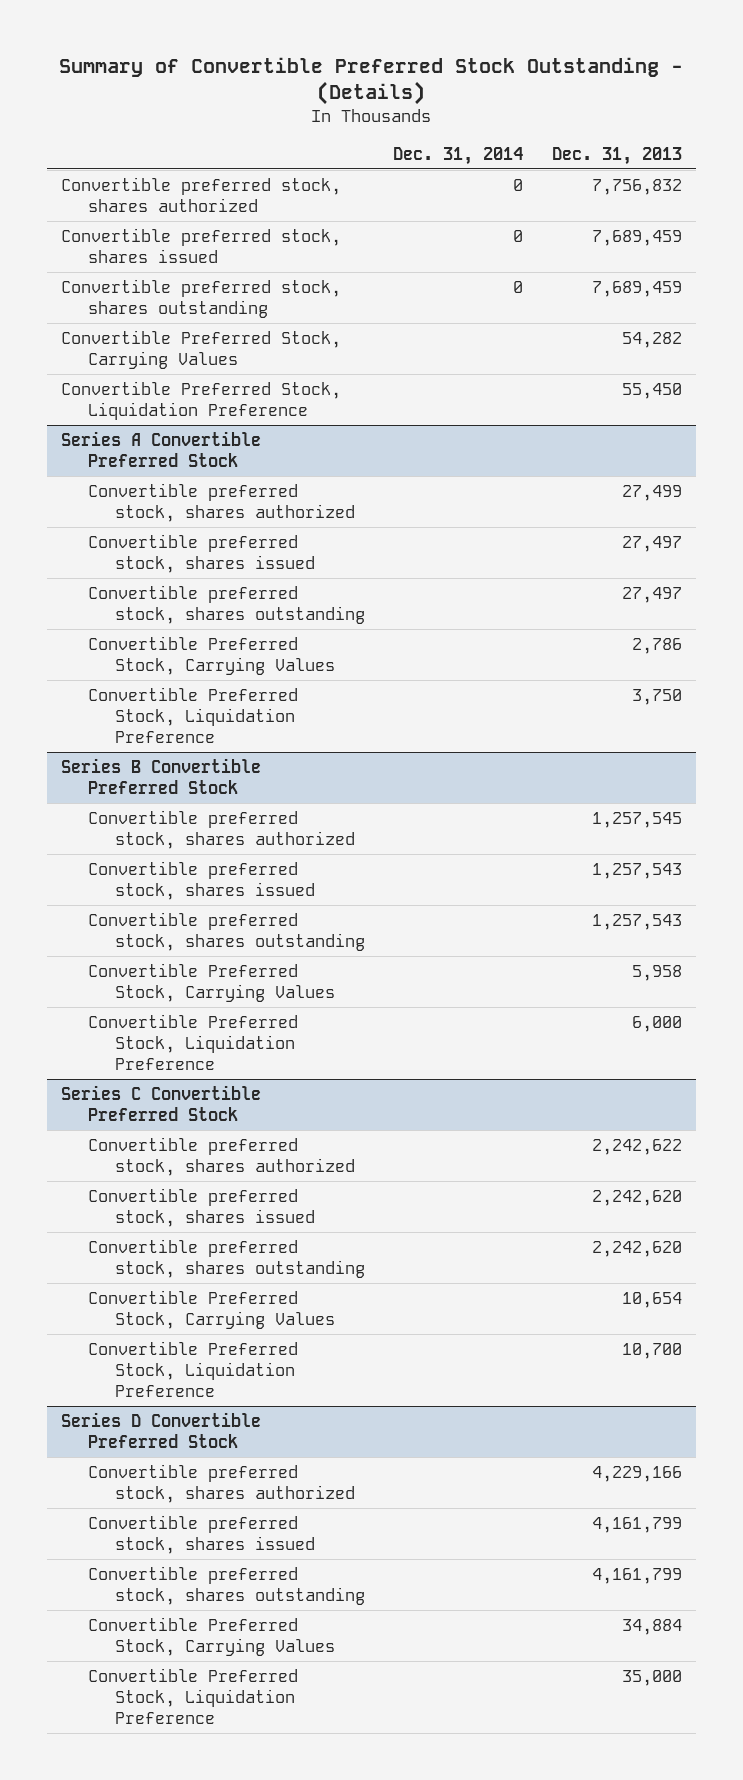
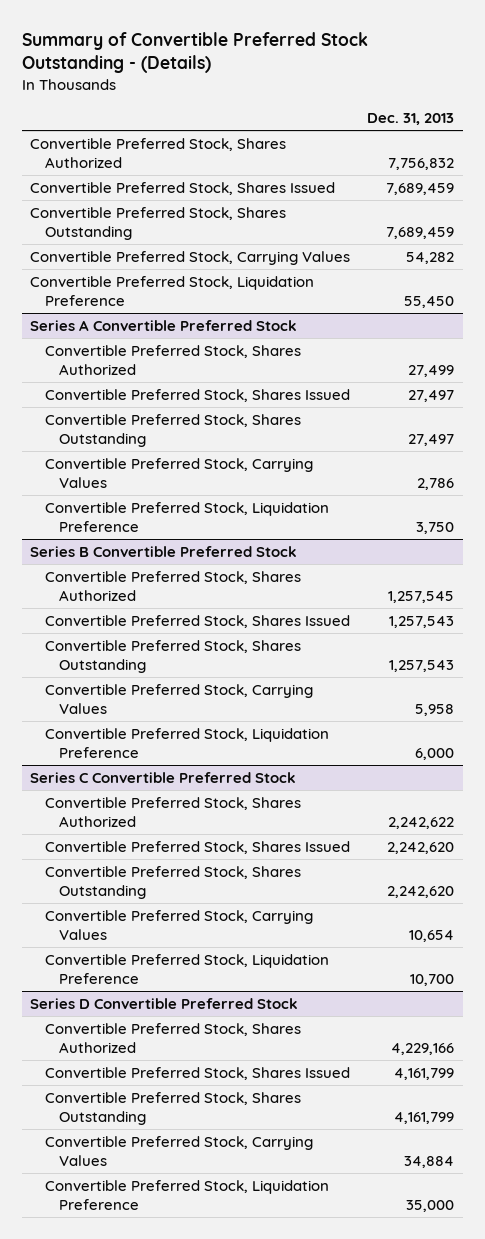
[393,146,524,165] Dec. 31, 2014 -> none
[61,177,342,212] Convertible preferred stock, shares authorized -> [30,138,287,169] Convertible Preferred Stock, Shares Authorized
[61,228,342,263] Convertible preferred stock, shares issued -> [30,182,336,196] Convertible Preferred Stock, Shares Issued
[61,279,342,318] Convertible preferred stock, shares outstanding -> [30,207,287,241] Convertible Preferred Stock, Shares Outstanding
[87,483,355,522] Convertible preferred stock, shares authorized -> [44,345,301,376] Convertible Preferred Stock, Shares Authorized
[87,534,315,573] Convertible preferred stock, shares issued -> [44,389,350,403] Convertible Preferred Stock, Shares Issued
[87,585,365,624] Convertible preferred stock, shares outstanding -> [44,414,301,448] Convertible Preferred Stock, Shares Outstanding
[87,810,355,849] Convertible preferred stock, shares authorized -> [44,571,301,602] Convertible Preferred Stock, Shares Authorized
[87,861,315,900] Convertible preferred stock, shares issued -> [44,615,350,629] Convertible Preferred Stock, Shares Issued
[87,912,365,951] Convertible preferred stock, shares outstanding -> [44,640,301,674] Convertible Preferred Stock, Shares Outstanding
[87,1137,355,1176] Convertible preferred stock, shares authorized -> [44,797,301,828] Convertible Preferred Stock, Shares Authorized
[87,1188,315,1227] Convertible preferred stock, shares issued -> [44,841,350,855] Convertible Preferred Stock, Shares Issued
[87,1239,365,1278] Convertible preferred stock, shares outstanding -> [44,866,301,900] Convertible Preferred Stock, Shares Outstanding
[87,1464,355,1503] Convertible preferred stock, shares authorized -> [44,1023,301,1054] Convertible Preferred Stock, Shares Authorized
[87,1515,315,1554] Convertible preferred stock, shares issued -> [44,1067,350,1081] Convertible Preferred Stock, Shares Issued
[87,1566,365,1605] Convertible preferred stock, shares outstanding -> [44,1092,301,1126] Convertible Preferred Stock, Shares Outstanding

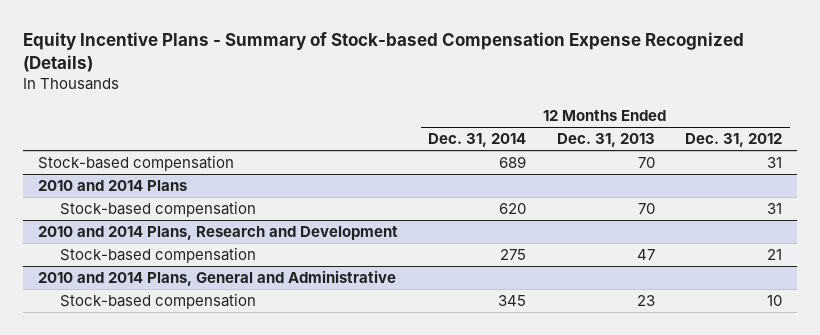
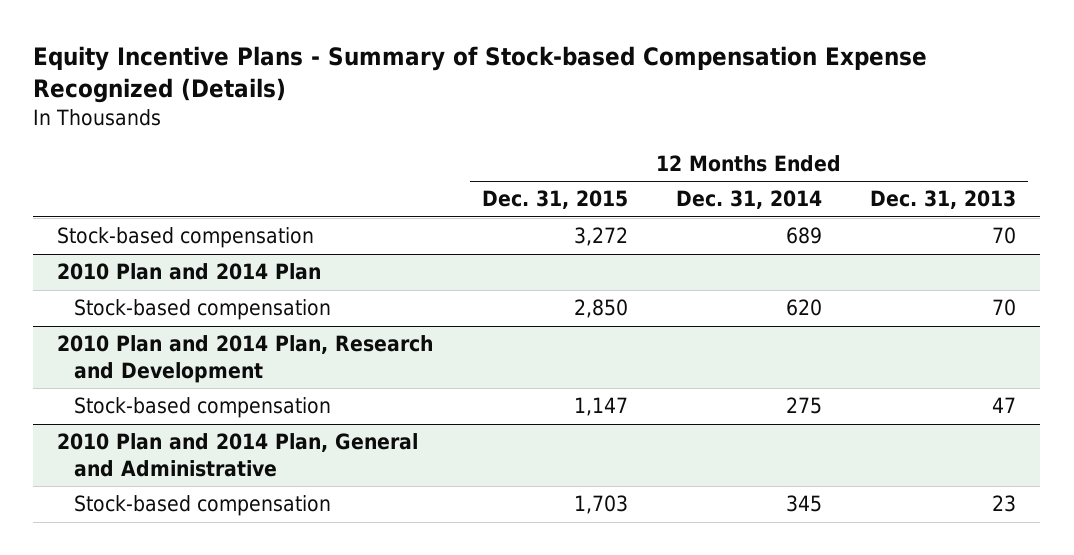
[685,133,783,148] Dec. 31, 2012 -> none
none -> [481,190,628,210] Dec. 31, 2015
[37,180,187,192] 2010 and 2014 Plans -> [57,263,322,281] 2010 Plan and 2014 Plan
[37,226,398,241] 2010 and 2014 Plans, Research and Development -> [57,335,434,383] 2010 Plan and 2014 Plan, Research and Development
[37,270,396,287] 2010 and 2014 Plans, General and Administrative -> [57,433,419,477] 2010 Plan and 2014 Plan, General and Administrative

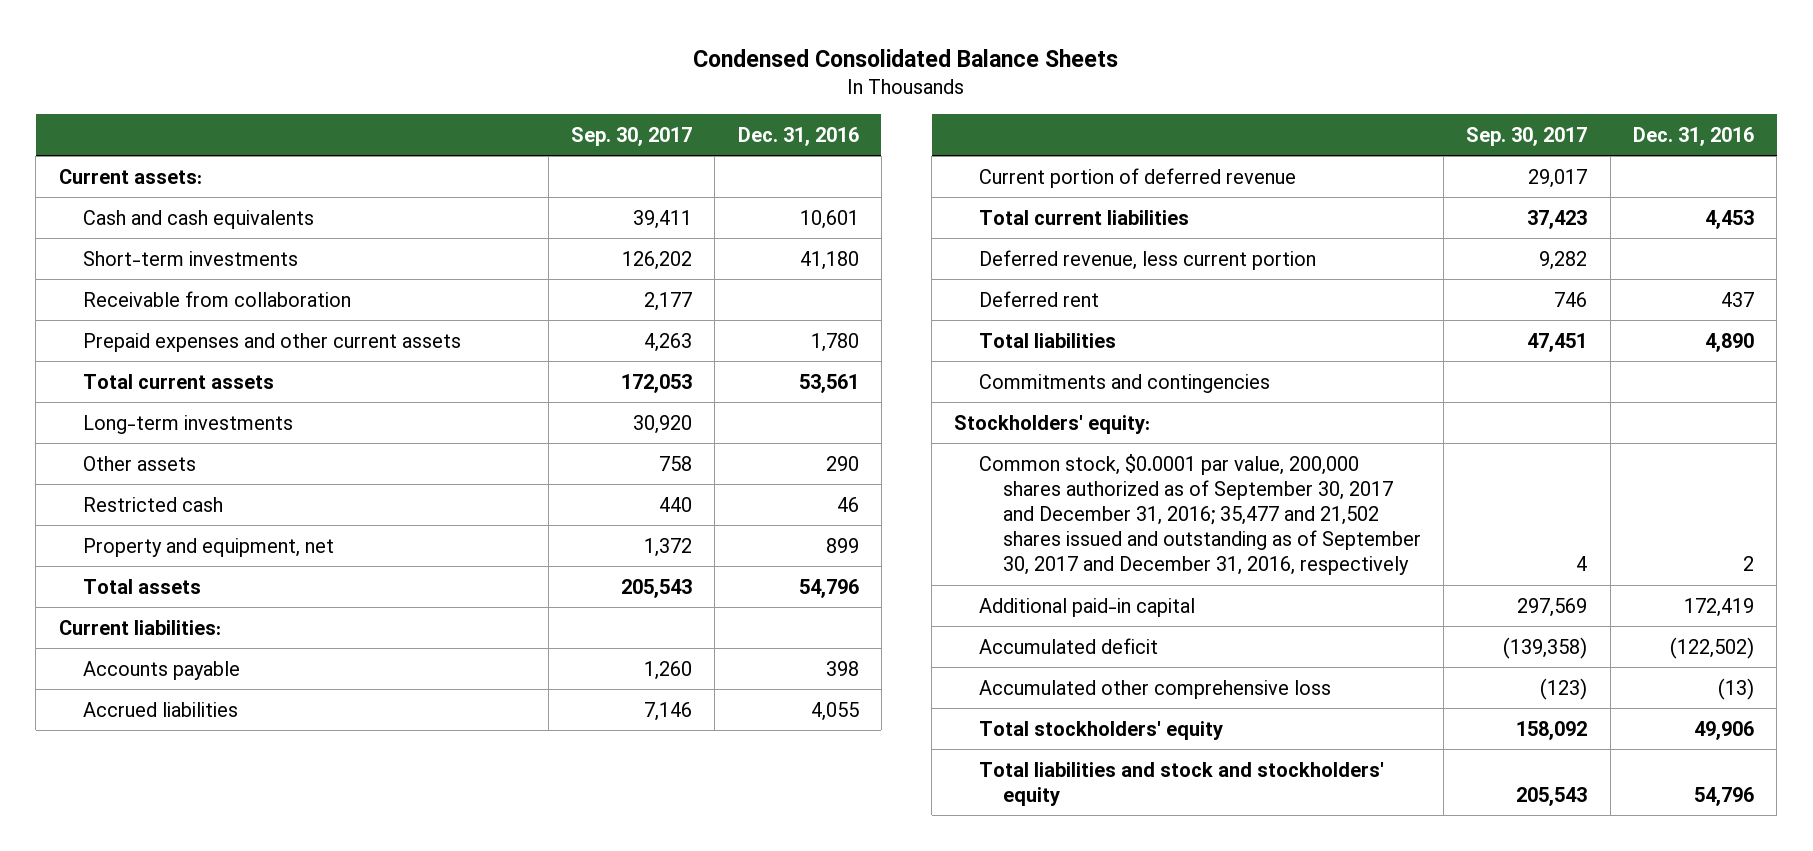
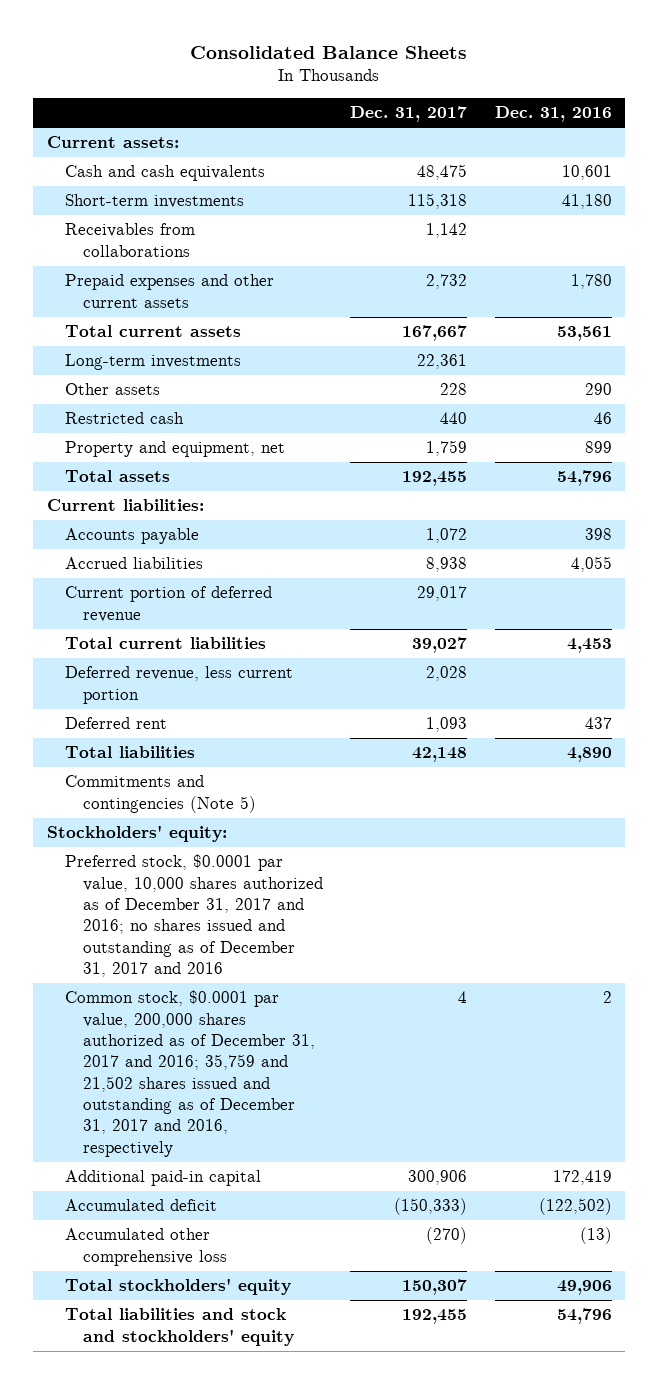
[693,49,1119,68] Condensed Consolidated Balance Sheets -> [190,46,468,60] Consolidated Balance Sheets
[570,126,692,146] Sep. 30, 2017 -> none
none -> [350,106,468,123] Dec. 31, 2017
[83,290,352,307] Receivable from collaboration -> [65,223,196,257] Receivables from collaborations
[978,373,1270,393] Commitments and contingencies -> [65,775,257,813] Commitments and contingencies (Note 5)
none -> [65,854,324,978] Preferred stock, $0.0001 par value, 10,000 shares authorized as of December 31, 2017 and 2016; no shares issued and outstanding as of December 31, 2017 and 2016
[978,453,1421,576] Common stock, $0.0001 par value, 200,000 shares authorized as of September 30, 2017 and December 31, 2016; 35,477 and 21,502 shares issued and outstanding as of September 30, 2017 and December 31, 2016, respectively -> [65,990,316,1157] Common stock, $0.0001 par value, 200,000 shares authorized as of December 31, 2017 and 2016; 35,759 and 21,502 shares issued and outstanding as of December 31, 2017 and 2016, respectively

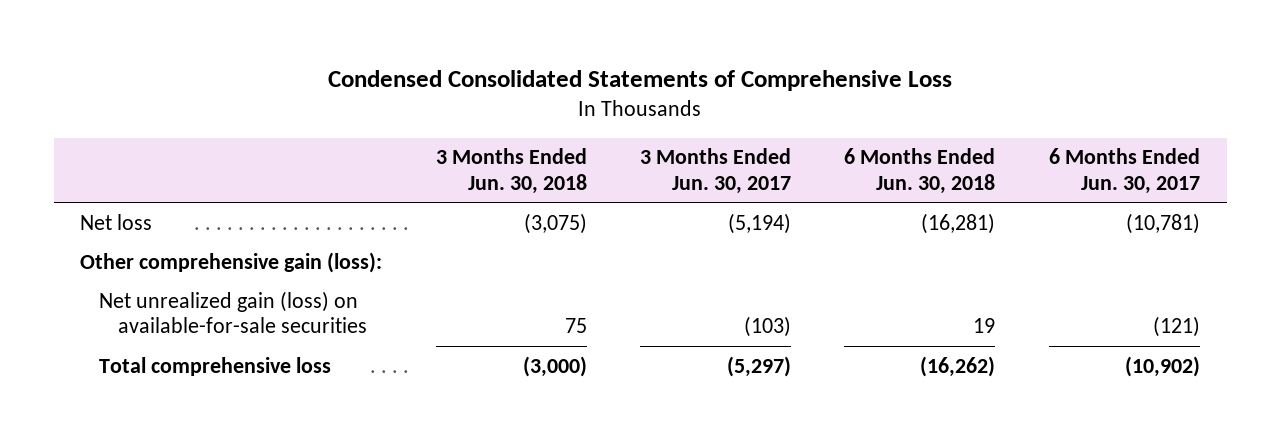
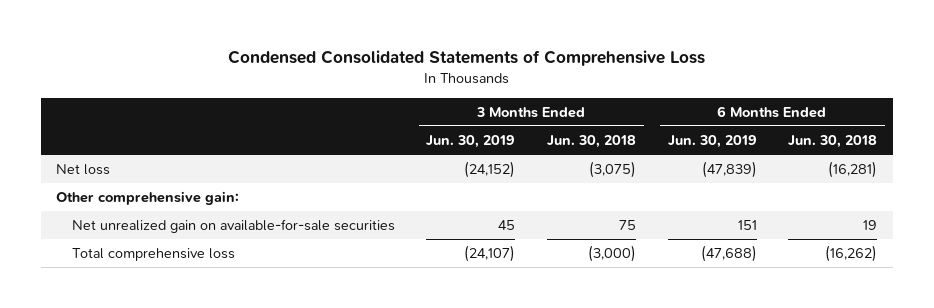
[640,148,792,194] 3 Months Ended Jun. 30, 2017 -> none
[1048,148,1200,194] 6 Months Ended Jun. 30, 2017 -> none
none -> [426,134,516,148] Jun. 30, 2019
none -> [667,134,757,148] Jun. 30, 2019
[80,251,383,273] Other comprehensive gain (loss): -> [56,191,240,206] Other comprehensive gain:
[99,290,368,334] Net unrealized gain (loss) on available-for-sale securities -> [71,219,395,234] Net unrealized gain on available-for-sale securities

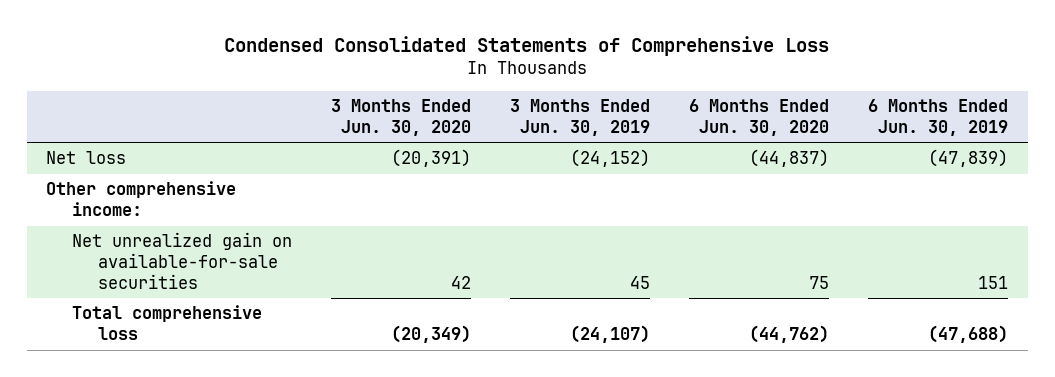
[547,134,637,148] Jun. 30, 2018 -> none
[788,134,878,148] Jun. 30, 2018 -> none
none -> [331,99,472,136] 3 Months Ended Jun. 30, 2020
none -> [689,99,830,136] 6 Months Ended Jun. 30, 2020
[56,191,240,206] Other comprehensive gain: -> [46,181,237,217] Other comprehensive income:

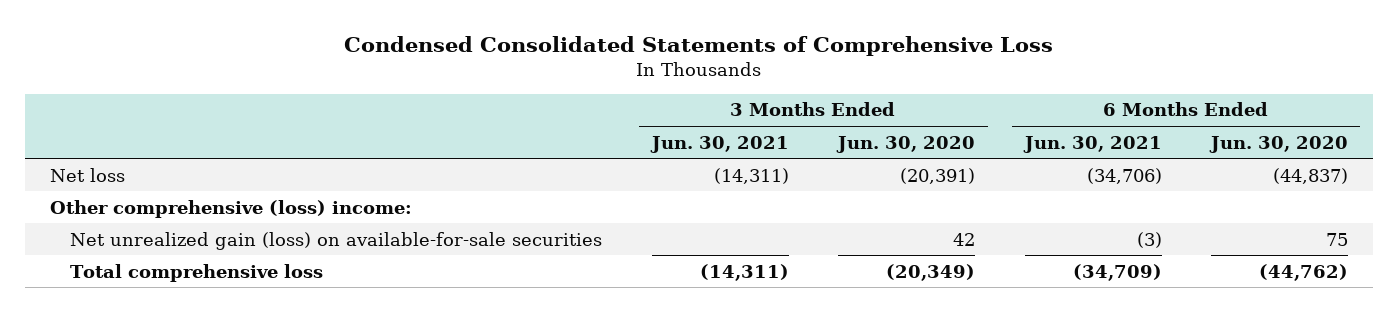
[510,99,651,136] 3 Months Ended Jun. 30, 2019 -> none
[868,99,1009,136] 6 Months Ended Jun. 30, 2019 -> none
none -> [649,135,789,153] Jun. 30, 2021
none -> [1022,135,1162,153] Jun. 30, 2021
[46,181,237,217] Other comprehensive income: -> [49,199,412,218] Other comprehensive (loss) income:
[72,232,293,289] Net unrealized gain on available-for-sale securities -> [70,231,603,250] Net unrealized gain (loss) on available-for-sale securities

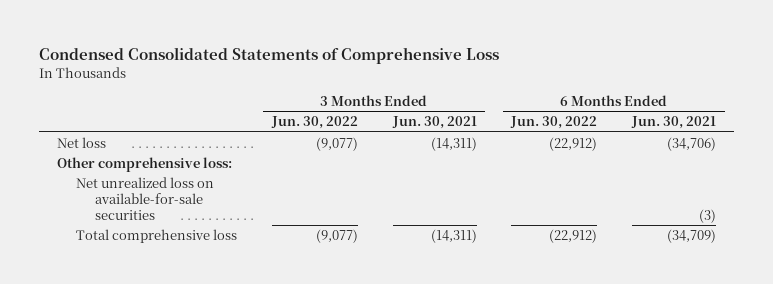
[836,135,976,153] Jun. 30, 2020 -> none
[1209,135,1349,153] Jun. 30, 2020 -> none
none -> [270,116,358,130] Jun. 30, 2022
none -> [510,116,598,130] Jun. 30, 2022
[49,199,412,218] Other comprehensive (loss) income: -> [56,157,232,173] Other comprehensive loss:
[70,231,603,250] Net unrealized gain (loss) on available-for-sale securities -> [75,177,214,220] Net unrealized loss on available-for-sale securities

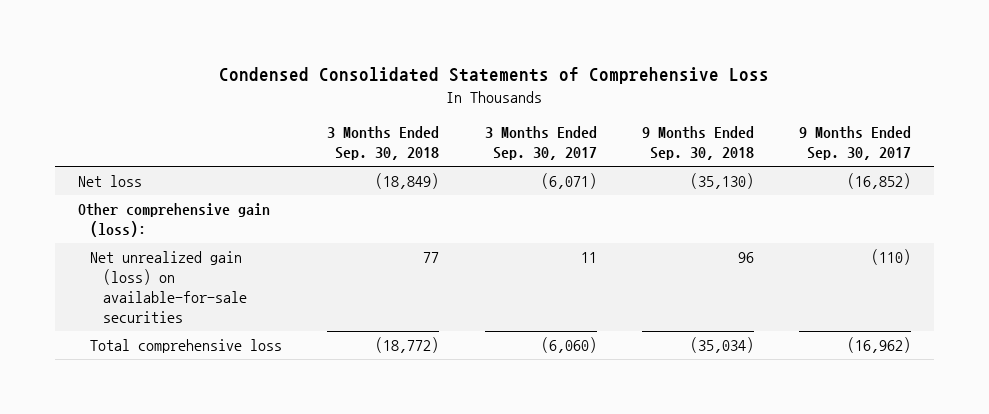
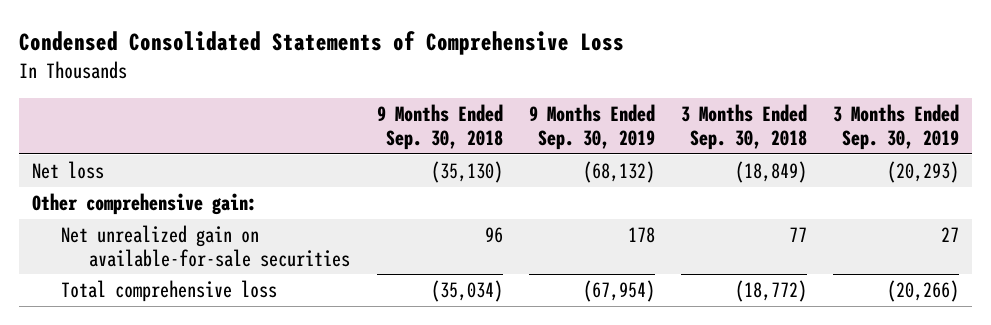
[484,126,597,161] 3 Months Ended Sep. 30, 2017 -> none
[798,126,911,161] 9 Months Ended Sep. 30, 2017 -> none
none -> [528,104,655,150] 9 Months Ended Sep. 30, 2019
none -> [833,104,960,150] 3 Months Ended Sep. 30, 2019
[77,203,270,238] Other comprehensive gain (loss): -> [31,193,257,216] Other comprehensive gain:
[90,251,247,324] Net unrealized gain (loss) on available-for-sale securities -> [60,225,351,267] Net unrealized gain on available-for-sale securities

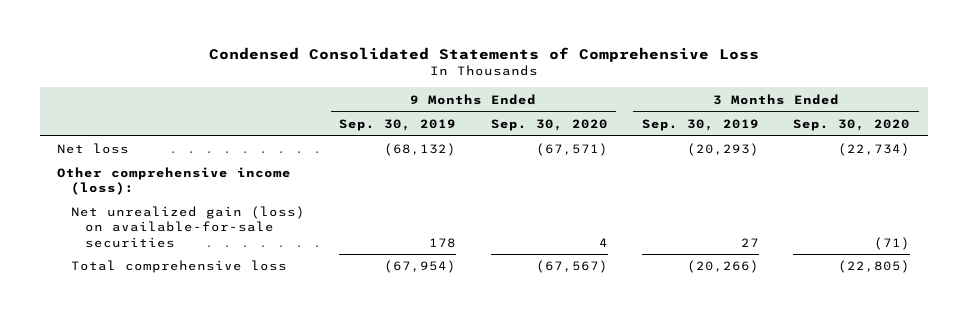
[376,104,503,150] 9 Months Ended Sep. 30, 2018 -> none
[681,104,808,150] 3 Months Ended Sep. 30, 2018 -> none
none -> [490,118,608,131] Sep. 30, 2020
none -> [793,118,911,131] Sep. 30, 2020
[31,193,257,216] Other comprehensive gain: -> [56,167,291,196] Other comprehensive income (loss):
[60,225,351,267] Net unrealized gain on available-for-sale securities -> [70,206,305,248] Net unrealized gain (loss) on available-for-sale securities

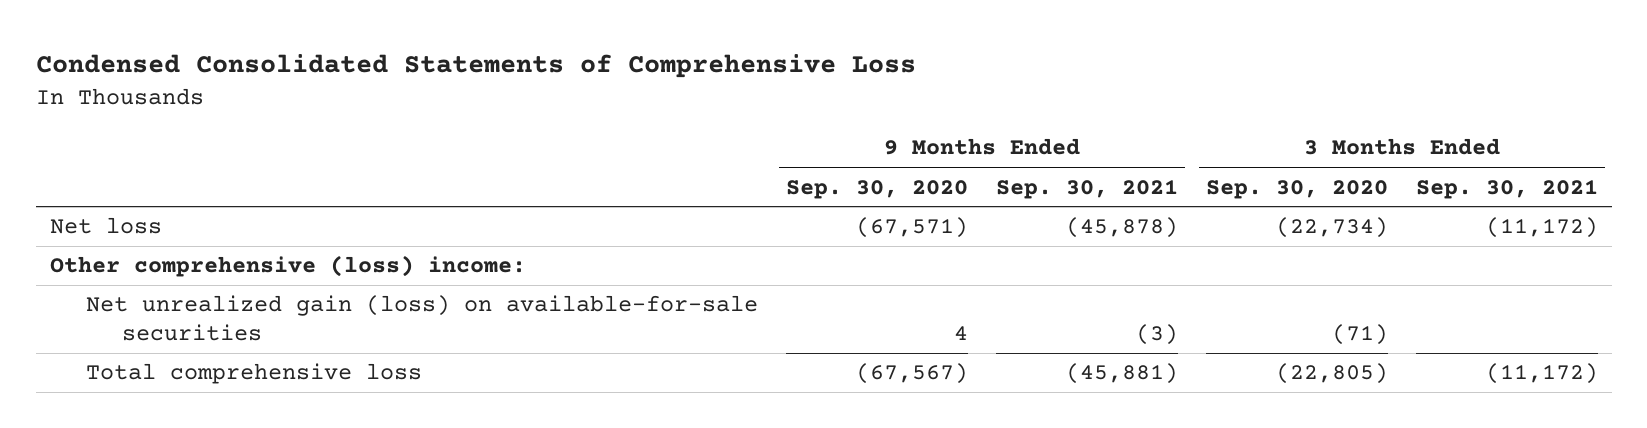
[339,118,457,131] Sep. 30, 2019 -> none
[642,118,760,131] Sep. 30, 2019 -> none
none -> [995,178,1178,199] Sep. 30, 2021
none -> [1415,178,1598,199] Sep. 30, 2021
[56,167,291,196] Other comprehensive income (loss): -> [49,255,526,278] Other comprehensive (loss) income:

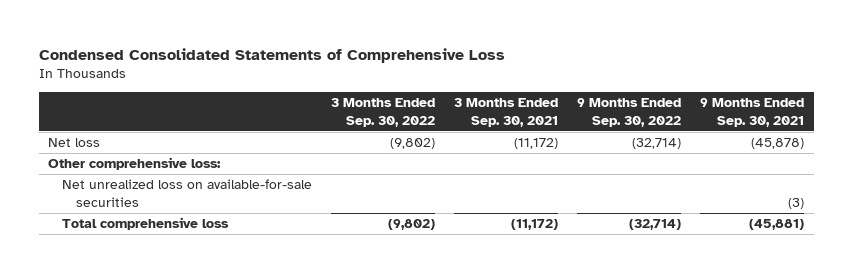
[785,179,968,199] Sep. 30, 2020 -> none
[1205,179,1388,199] Sep. 30, 2020 -> none
none -> [331,98,436,127] 3 Months Ended Sep. 30, 2022
none -> [577,98,682,127] 9 Months Ended Sep. 30, 2022
[49,255,526,278] Other comprehensive (loss) income: -> [48,157,222,171] Other comprehensive loss:
[85,295,758,342] Net unrealized gain (loss) on available-for-sale securities -> [61,179,312,207] Net unrealized loss on available-for-sale securities

